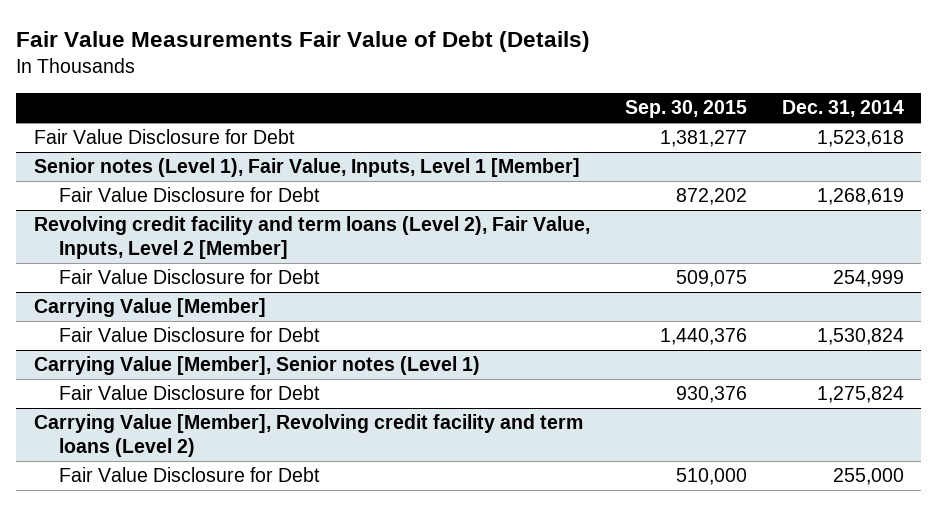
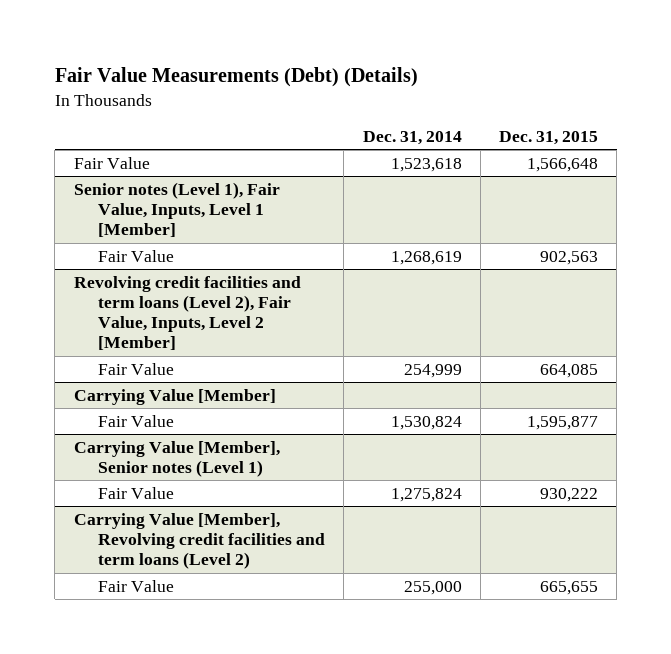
[16,30,591,52] Fair Value Measurements Fair Value of Debt (Details) -> [54,67,418,88] Fair Value Measurements (Debt) (Details)
[624,100,747,119] Sep. 30, 2015 -> none
none -> [498,131,598,146] Dec. 31, 2015
[33,129,295,145] Fair Value Disclosure for Debt -> [73,156,150,169] Fair Value
[58,187,320,203] Fair Value Disclosure for Debt -> [98,249,175,262] Fair Value
[33,216,590,259] Revolving credit facility and term loans (Level 2), Fair Value, Inputs, Level 2 [Member] -> [73,275,301,351] Revolving credit facilities and term loans (Level 2), Fair Value, Inputs, Level 2 [Member]
[58,269,320,285] Fair Value Disclosure for Debt -> [98,362,175,375] Fair Value
[58,327,320,343] Fair Value Disclosure for Debt -> [98,414,175,427] Fair Value
[58,385,320,401] Fair Value Disclosure for Debt -> [98,486,175,499] Fair Value
[33,414,583,457] Carrying Value [Member], Revolving credit facility and term loans (Level 2) -> [73,512,326,570] Carrying Value [Member], Revolving credit facilities and term loans (Level 2)
[58,467,320,483] Fair Value Disclosure for Debt -> [98,579,175,592] Fair Value

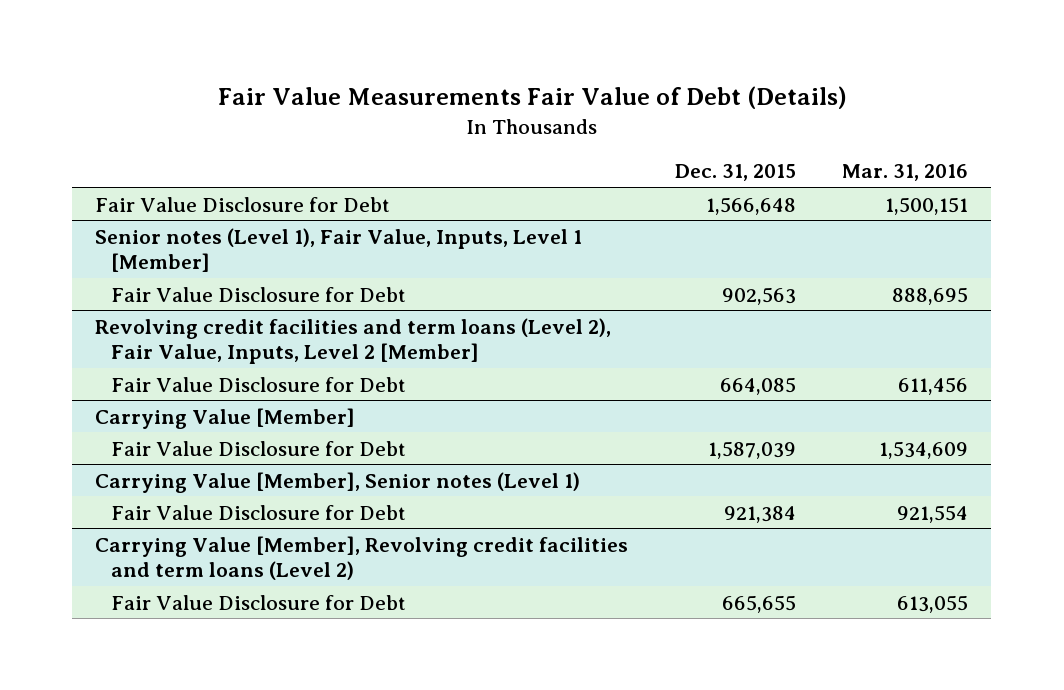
[54,67,418,88] Fair Value Measurements (Debt) (Details) -> [217,85,847,109] Fair Value Measurements Fair Value of Debt (Details)
[362,131,462,146] Dec. 31, 2014 -> none
none -> [842,164,969,182] Mar. 31, 2016
[73,156,150,169] Fair Value -> [95,196,391,212] Fair Value Disclosure for Debt
[98,249,175,262] Fair Value -> [110,286,406,302] Fair Value Disclosure for Debt
[98,362,175,375] Fair Value -> [110,376,406,392] Fair Value Disclosure for Debt
[98,414,175,427] Fair Value -> [110,440,406,456] Fair Value Disclosure for Debt
[526,415,598,430] 1,595,877 -> [707,440,796,459] 1,587,039
[98,486,175,499] Fair Value -> [110,504,406,520] Fair Value Disclosure for Debt
[539,487,598,502] 930,222 -> [723,505,796,523] 921,384
[98,579,175,592] Fair Value -> [110,594,406,610] Fair Value Disclosure for Debt

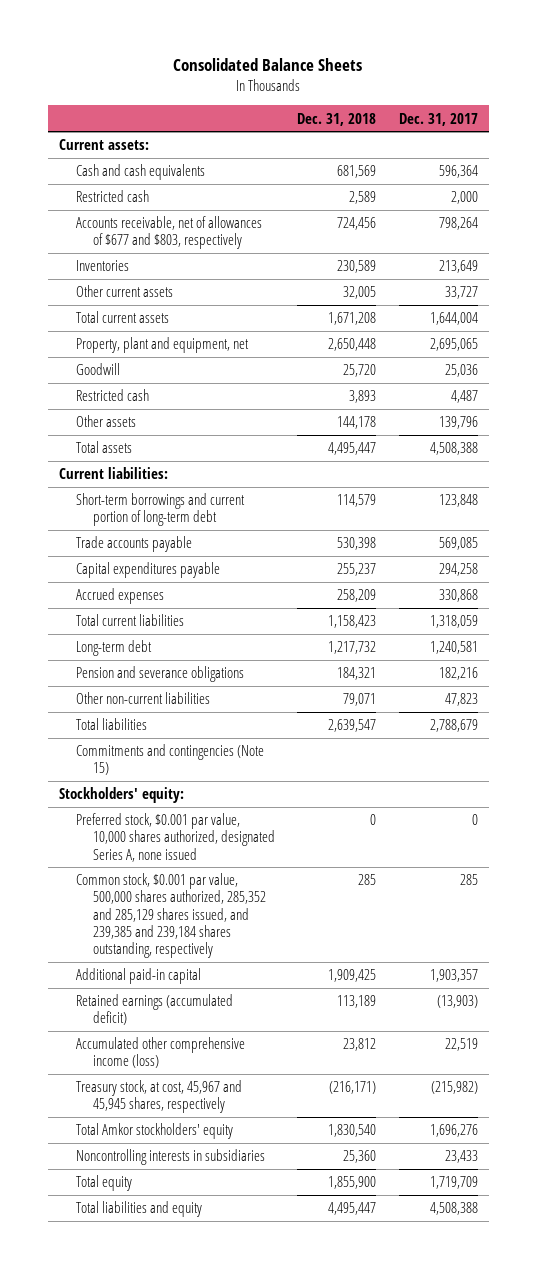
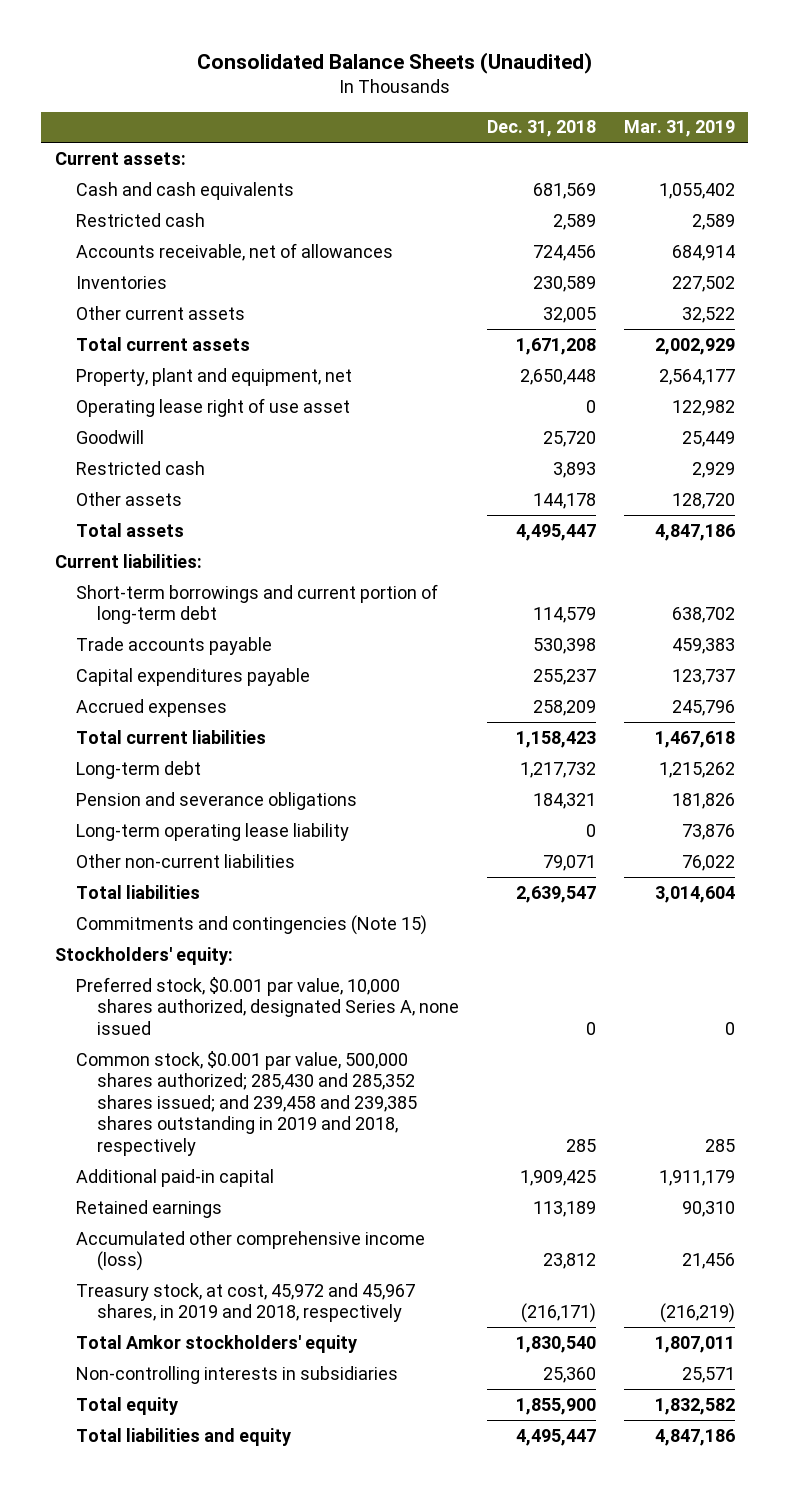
[173,57,363,71] Consolidated Balance Sheets -> [196,52,592,75] Consolidated Balance Sheets (Unaudited)
[398,112,478,126] Dec. 31, 2017 -> none
none -> [623,120,735,138] Mar. 31, 2019
[75,216,262,250] Accounts receivable, net of allowances of $677 and $803, respectively -> [75,242,393,261] Accounts receivable, net of allowances
none -> [75,397,350,417] Operating lease right of use asset
none -> [75,822,349,841] Long-term operating lease liability
[75,873,266,959] Common stock, $0.001 par value, 500,000 shares authorized, 285,352 and 285,129 shares issued, and 239,385 and 239,184 shares outstanding, respectively -> [75,1050,417,1156] Common stock, $0.001 par value, 500,000 shares authorized; 285,430 and 285,352 shares issued; and 239,458 and 239,385 shares outstanding in 2019 and 2018, respectively
[75,994,233,1026] Retained earnings (accumulated deficit) -> [75,1199,222,1218] Retained earnings
[75,1080,242,1114] Treasury stock, at cost, 45,967 and 45,945 shares, respectively -> [75,1282,415,1323] Treasury stock, at cost, 45,972 and 45,967 shares, in 2019 and 2018, respectively
[75,1149,265,1166] Noncontrolling interests in subsidiaries -> [75,1365,398,1384] Non-controlling interests in subsidiaries

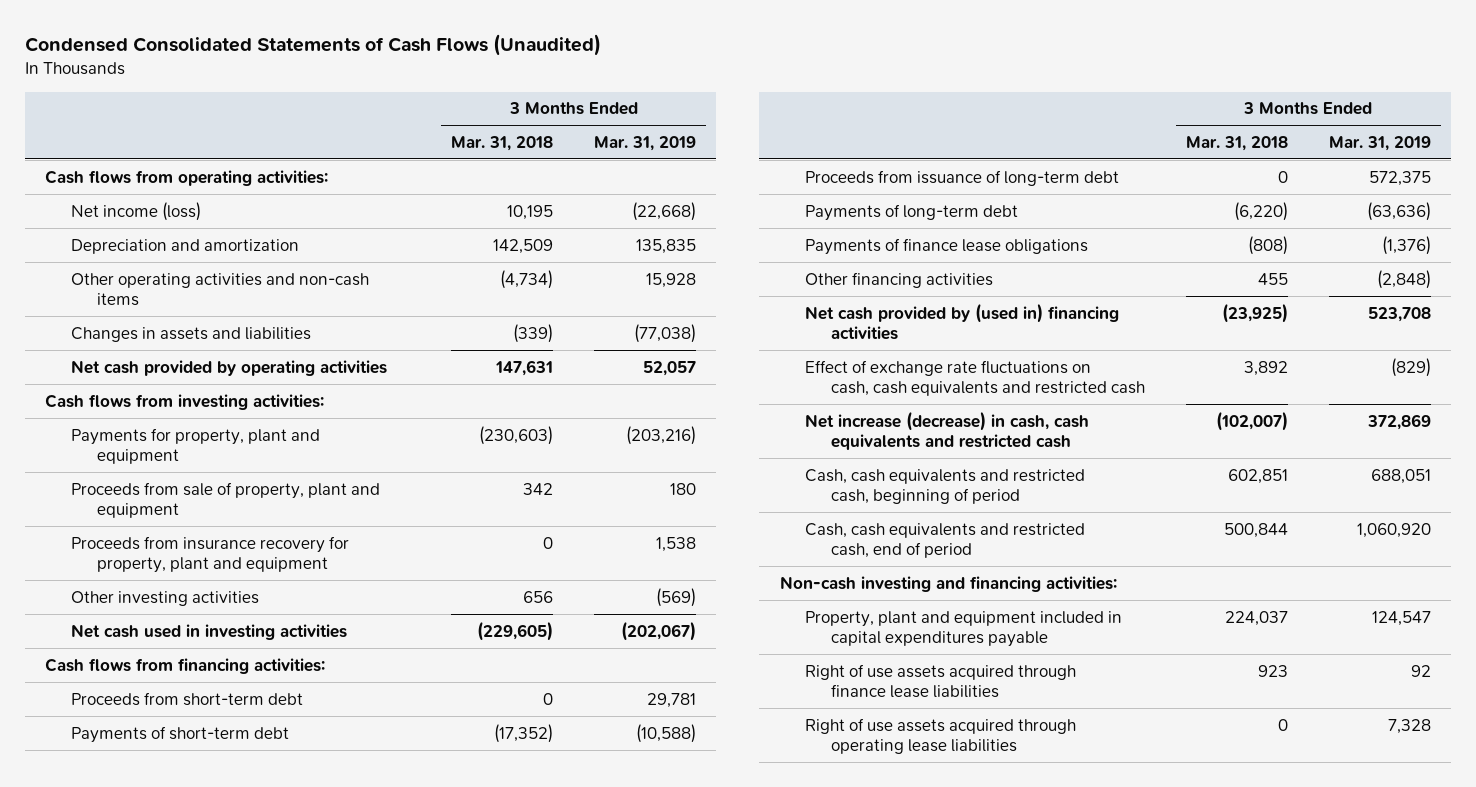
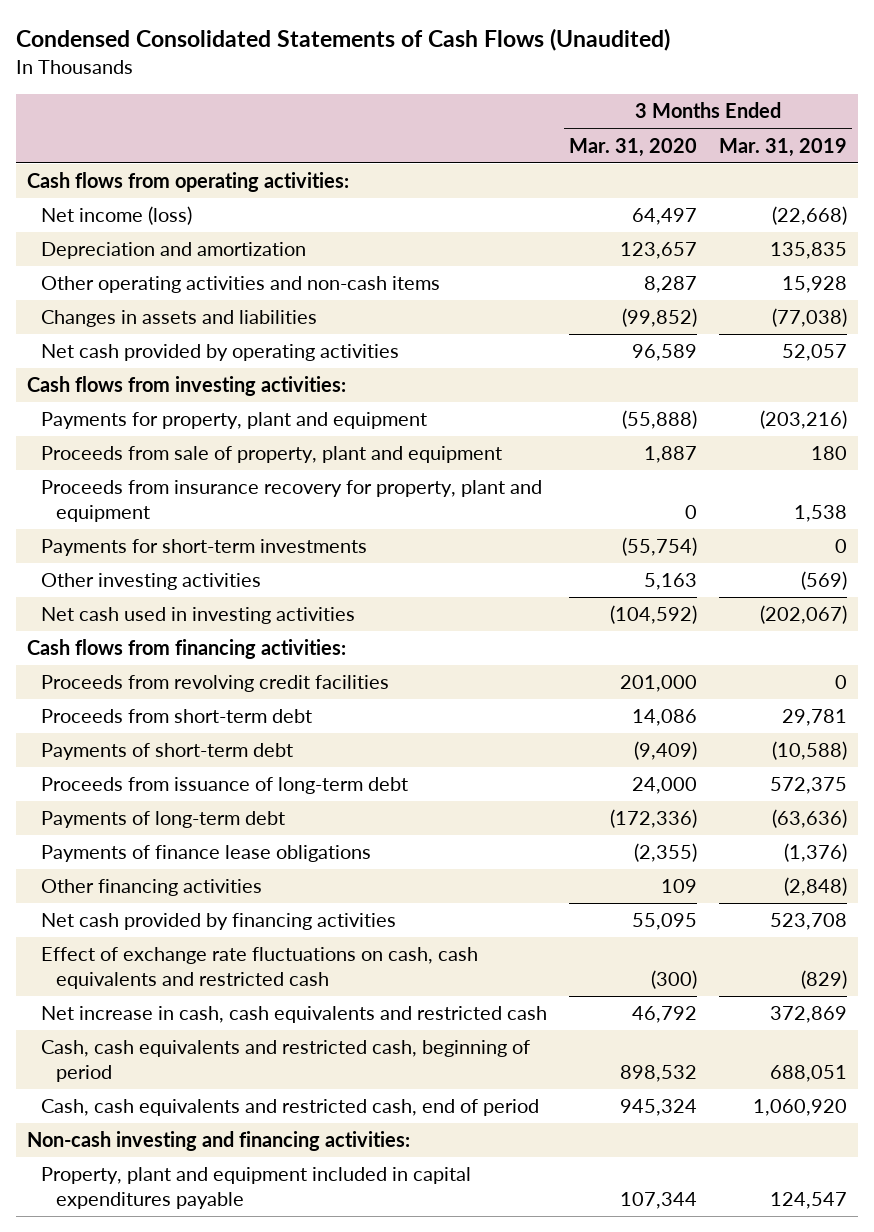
[451,135,554,151] Mar. 31, 2018 -> none
none -> [568,137,697,157] Mar. 31, 2020
none -> [41,539,368,557] Payments for short-term investments
none -> [41,675,390,693] Proceeds from revolving credit facilities
[805,302,1120,341] Net cash provided by (used in) financing activities -> [41,913,397,931] Net cash provided by financing activities
[805,410,1090,451] Net increase (decrease) in cash, cash equivalents and restricted cash -> [41,1006,548,1024] Net increase in cash, cash equivalents and restricted cash
[805,663,1077,699] Right of use assets acquired through finance lease liabilities -> none
[805,717,1077,755] Right of use assets acquired through operating lease liabilities -> none

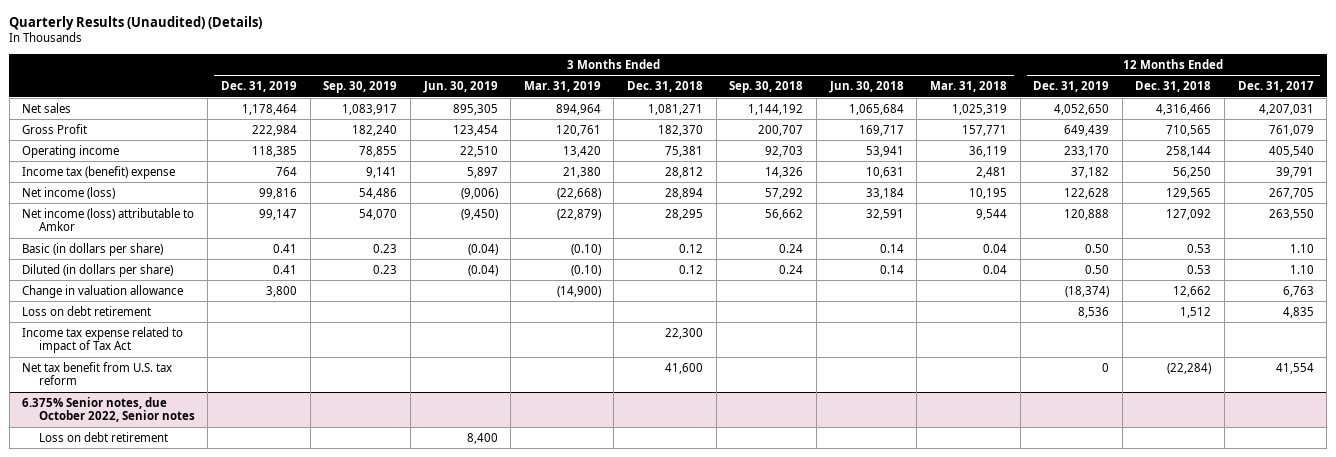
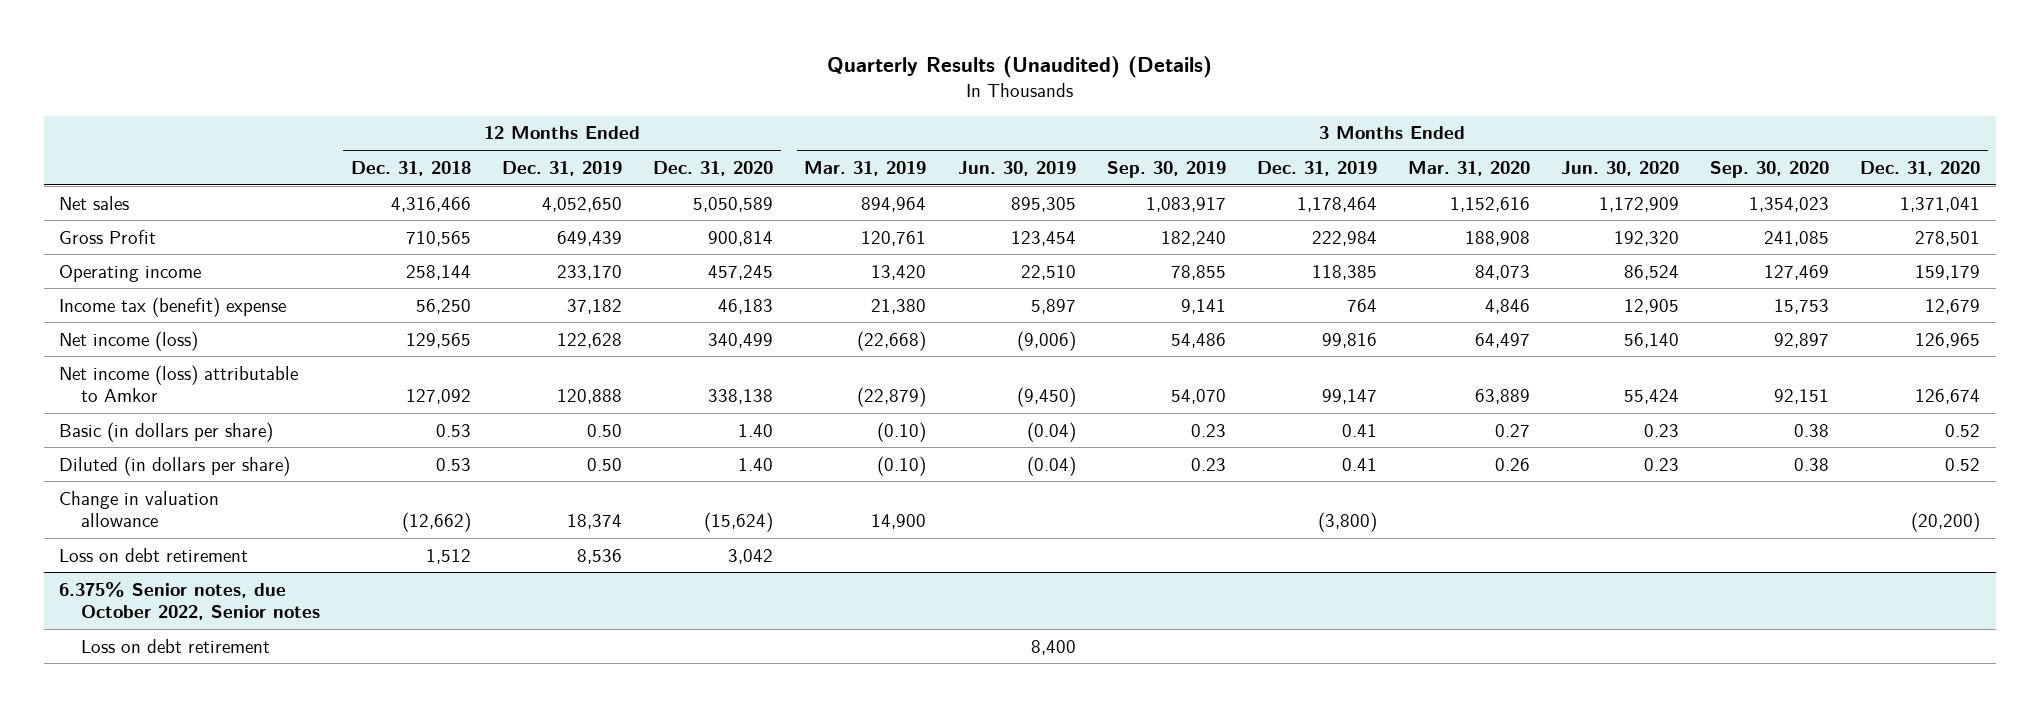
[627,81,704,93] Dec. 31, 2018 -> none
[729,81,804,94] Sep. 30, 2018 -> none
[828,81,904,94] Jun. 30, 2018 -> none
[929,81,1007,93] Mar. 31, 2018 -> none
[1237,81,1314,93] Dec. 31, 2017 -> none
none -> [653,160,774,176] Dec. 31, 2020
none -> [1407,160,1530,176] Mar. 31, 2020
none -> [1560,160,1679,176] Jun. 30, 2020
none -> [1710,160,1830,178] Sep. 30, 2020
none -> [1860,160,1981,176] Dec. 31, 2020
[266,285,298,297] 3,800 -> [1317,512,1377,533] (3,800)
[556,285,601,297] (14,900) -> [871,514,927,530] 14,900
[1065,285,1110,297] (18,374) -> [567,514,623,530] 18,374
[1173,285,1212,297] 12,662 -> [402,512,472,533] (12,662)
[22,326,184,354] Income tax expense related to impact of Tax Act -> none
[22,361,173,386] Net tax benefit from U.S. tax reform -> none

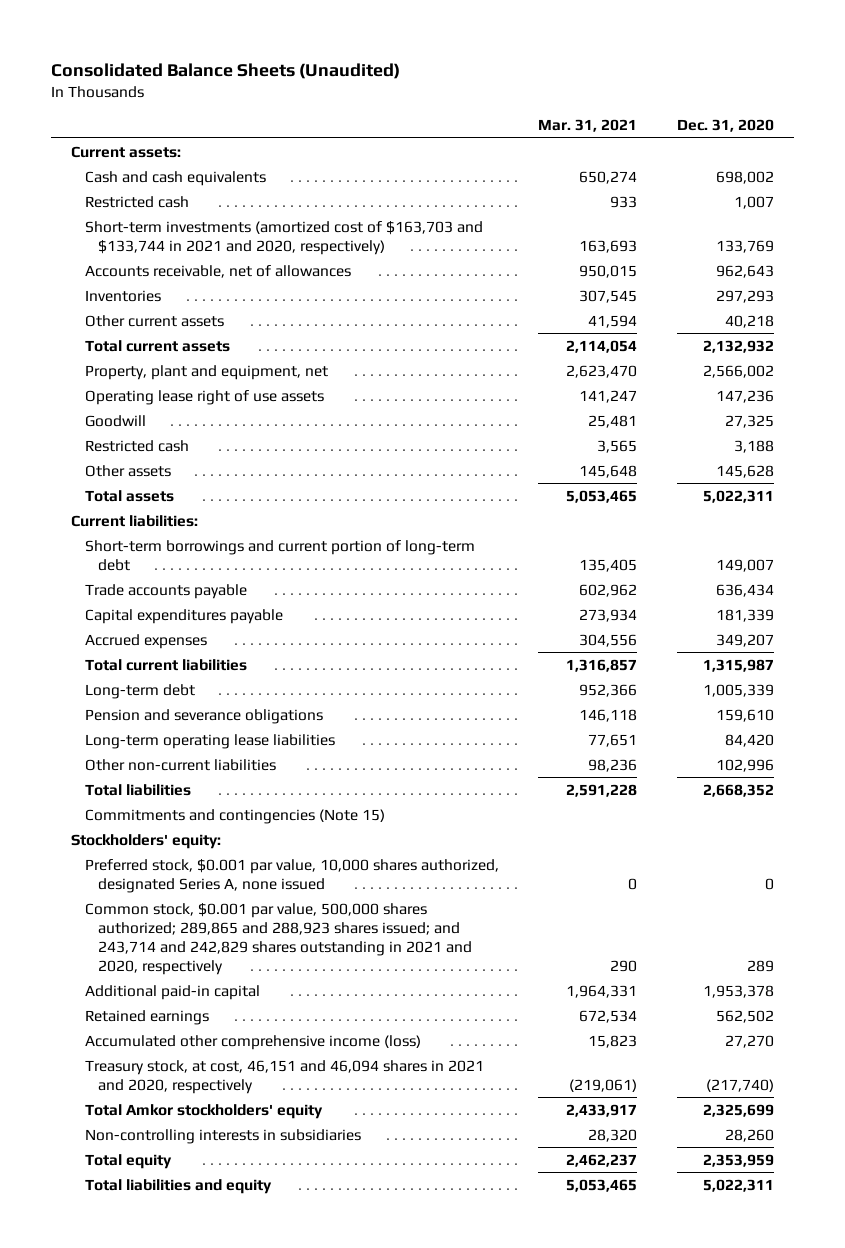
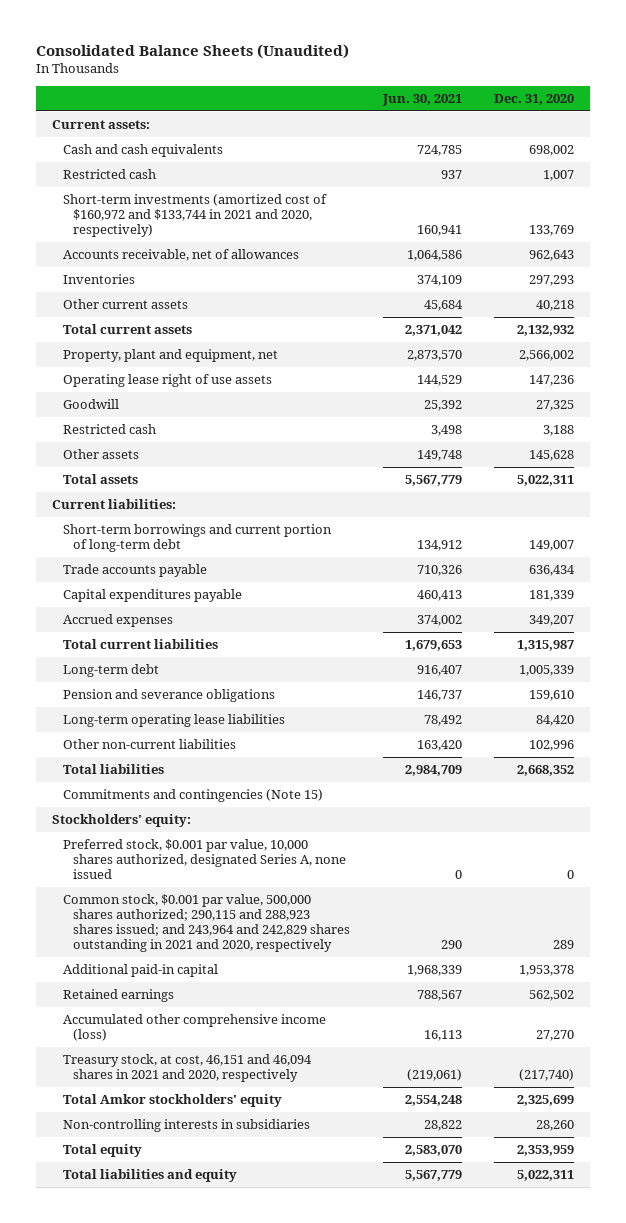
[538,119,638,133] Mar. 31, 2021 -> none
none -> [381,94,462,107] Jun. 30, 2021
[84,220,483,255] Short-term investments (amortized cost of $163,703 and $133,744 in 2021 and 2020, respectively) -> [62,194,327,238] Short-term investments (amortized cost of $160,972 and $133,744 in 2021 and 2020, respectively)
[84,902,473,975] Common stock, $0.001 par value, 500,000 shares authorized; 289,865 and 288,923 shares issued; and 243,714 and 242,829 shares outstanding in 2021 and 2020, respectively -> [62,894,351,953] Common stock, $0.001 par value, 500,000 shares authorized; 290,115 and 288,923 shares issued; and 243,964 and 242,829 shares outstanding in 2021 and 2020, respectively

